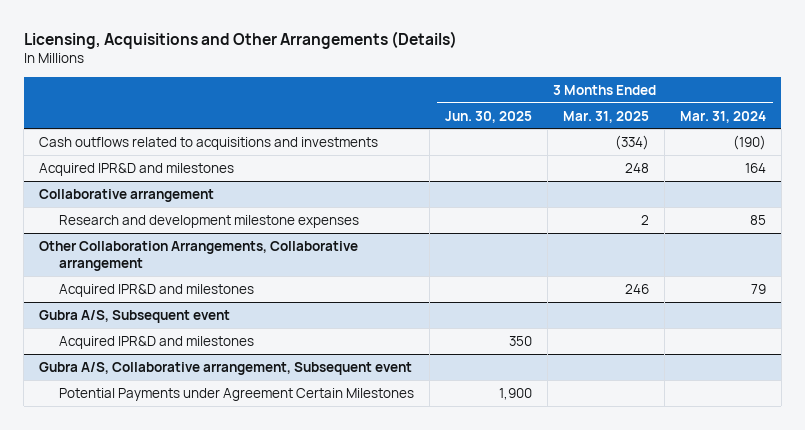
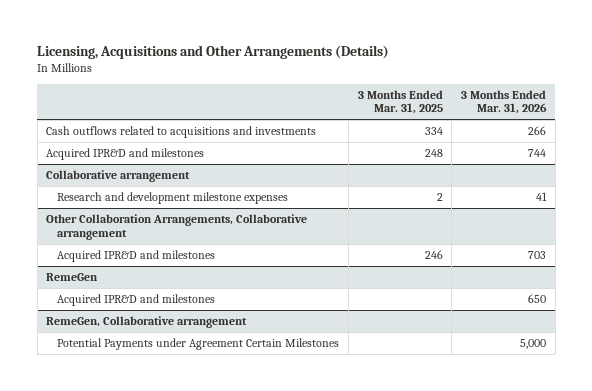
[445,110,533,123] Jun. 30, 2025 -> none
[679,110,766,123] Mar. 31, 2024 -> none
none -> [460,89,547,115] 3 Months Ended Mar. 31, 2026
[614,134,649,150] (334) -> [424,126,443,135] 334
[39,309,231,323] Gubra A/S, Subsequent event -> none
none -> [46,272,99,281] RemeGen
[39,361,413,375] Gubra A/S, Collaborative arrangement, Subsequent event -> none
none -> [46,315,248,328] RemeGen, Collaborative arrangement

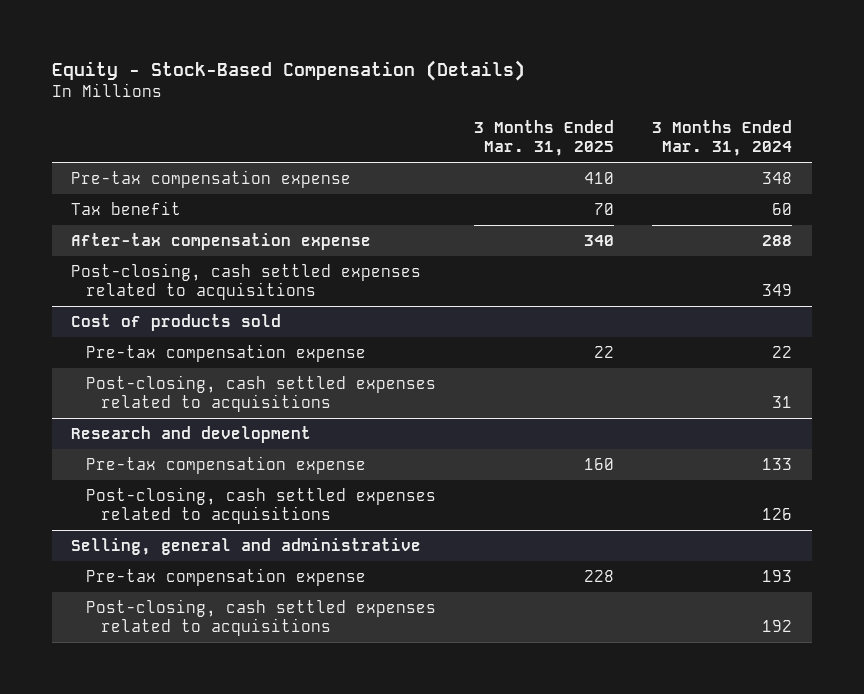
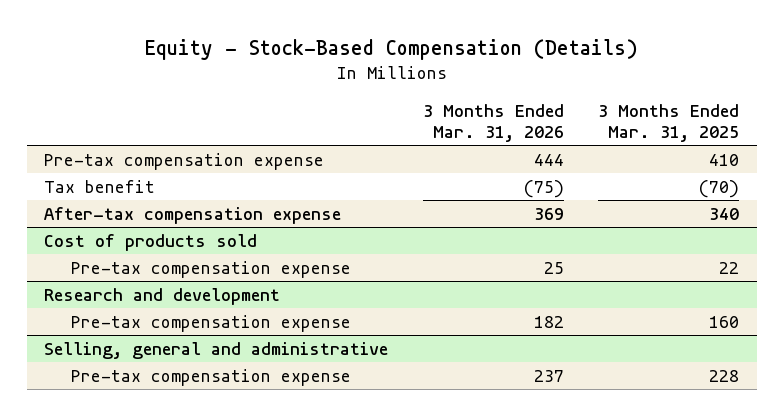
[652,119,793,157] 3 Months Ended Mar. 31, 2024 -> none
none -> [422,103,564,142] 3 Months Ended Mar. 31, 2026
[594,202,615,215] 70 -> [699,179,740,198] (70)
[71,262,422,301] Post-closing, cash settled expenses related to acquisitions -> none
[85,374,436,413] Post-closing, cash settled expenses related to acquisitions -> none
[85,486,436,525] Post-closing, cash settled expenses related to acquisitions -> none
[85,598,436,637] Post-closing, cash settled expenses related to acquisitions -> none

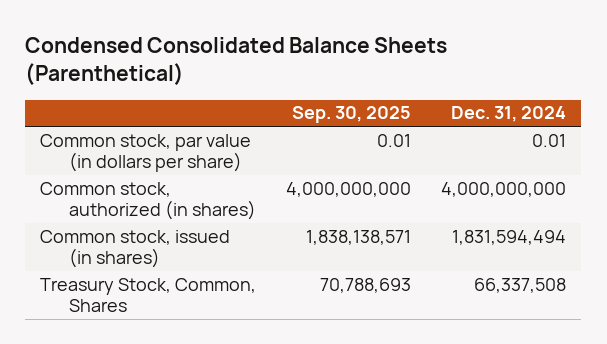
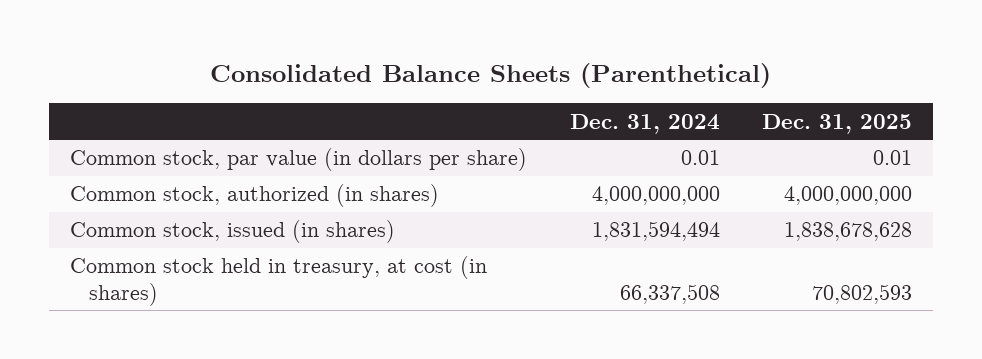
[25,37,448,86] Condensed Consolidated Balance Sheets (Parenthetical) -> [210,62,772,88] Consolidated Balance Sheets (Parenthetical)
[292,106,412,124] Sep. 30, 2025 -> none
none -> [762,113,913,134] Dec. 31, 2025
[40,277,257,313] Treasury Stock, Common, Shares -> [70,256,488,306] Common stock held in treasury, at cost (in shares)

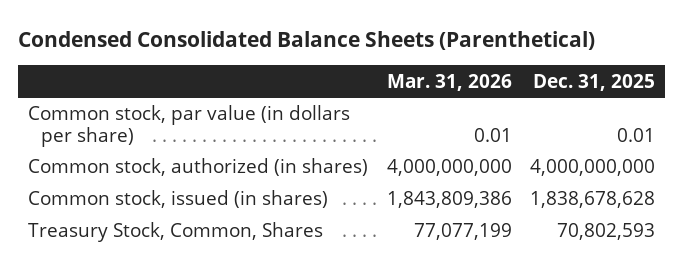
[210,62,772,88] Consolidated Balance Sheets (Parenthetical) -> [18,30,596,50] Condensed Consolidated Balance Sheets (Parenthetical)
[569,113,720,134] Dec. 31, 2024 -> none
none -> [386,73,512,91] Mar. 31, 2026
[70,256,488,306] Common stock held in treasury, at cost (in shares) -> [27,222,323,243] Treasury Stock, Common, Shares

